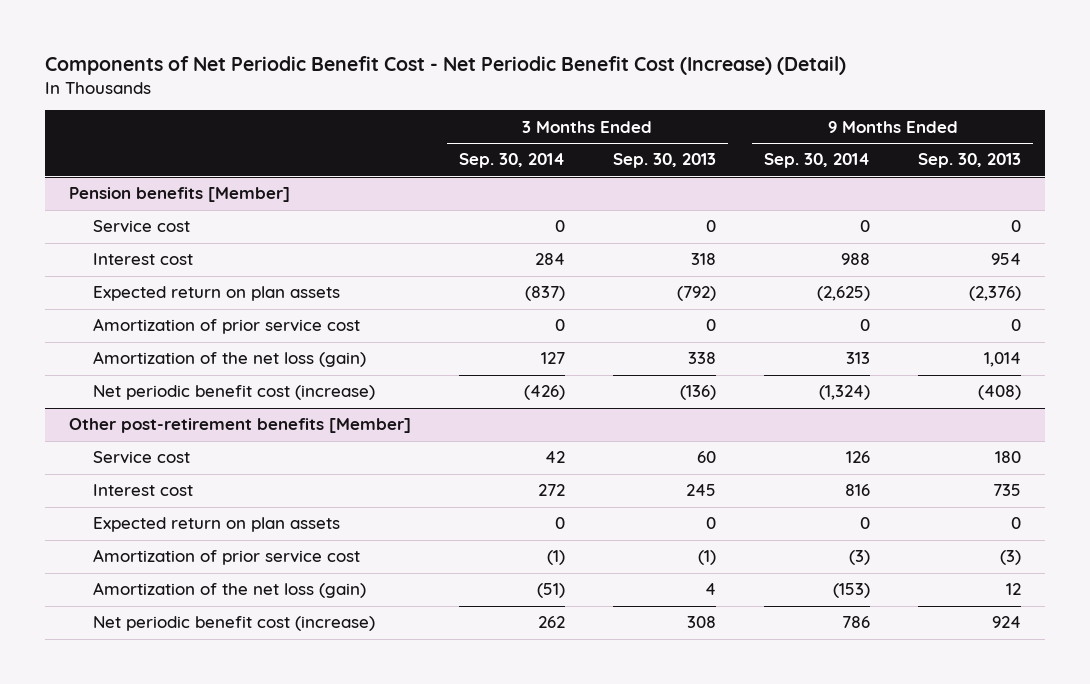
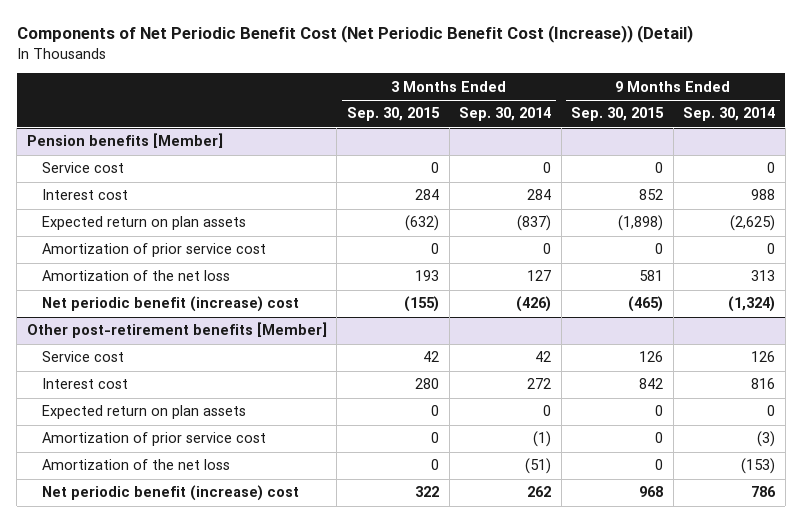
[44,55,846,75] Components of Net Periodic Benefit Cost - Net Periodic Benefit Cost (Increase) (Detail) -> [16,25,693,44] Components of Net Periodic Benefit Cost (Net Periodic Benefit Cost (Increase)) (Detail)
[612,153,716,169] Sep. 30, 2013 -> none
[918,153,1022,169] Sep. 30, 2013 -> none
none -> [347,107,441,122] Sep. 30, 2015
none -> [571,107,665,122] Sep. 30, 2015
[92,351,366,368] Amortization of the net loss (gain) -> [42,270,231,282] Amortization of the net loss
[92,385,375,401] Net periodic benefit cost (increase) -> [42,296,300,313] Net periodic benefit (increase) cost
[92,582,366,599] Amortization of the net loss (gain) -> [42,459,231,471] Amortization of the net loss
[92,616,375,632] Net periodic benefit cost (increase) -> [42,485,300,502] Net periodic benefit (increase) cost

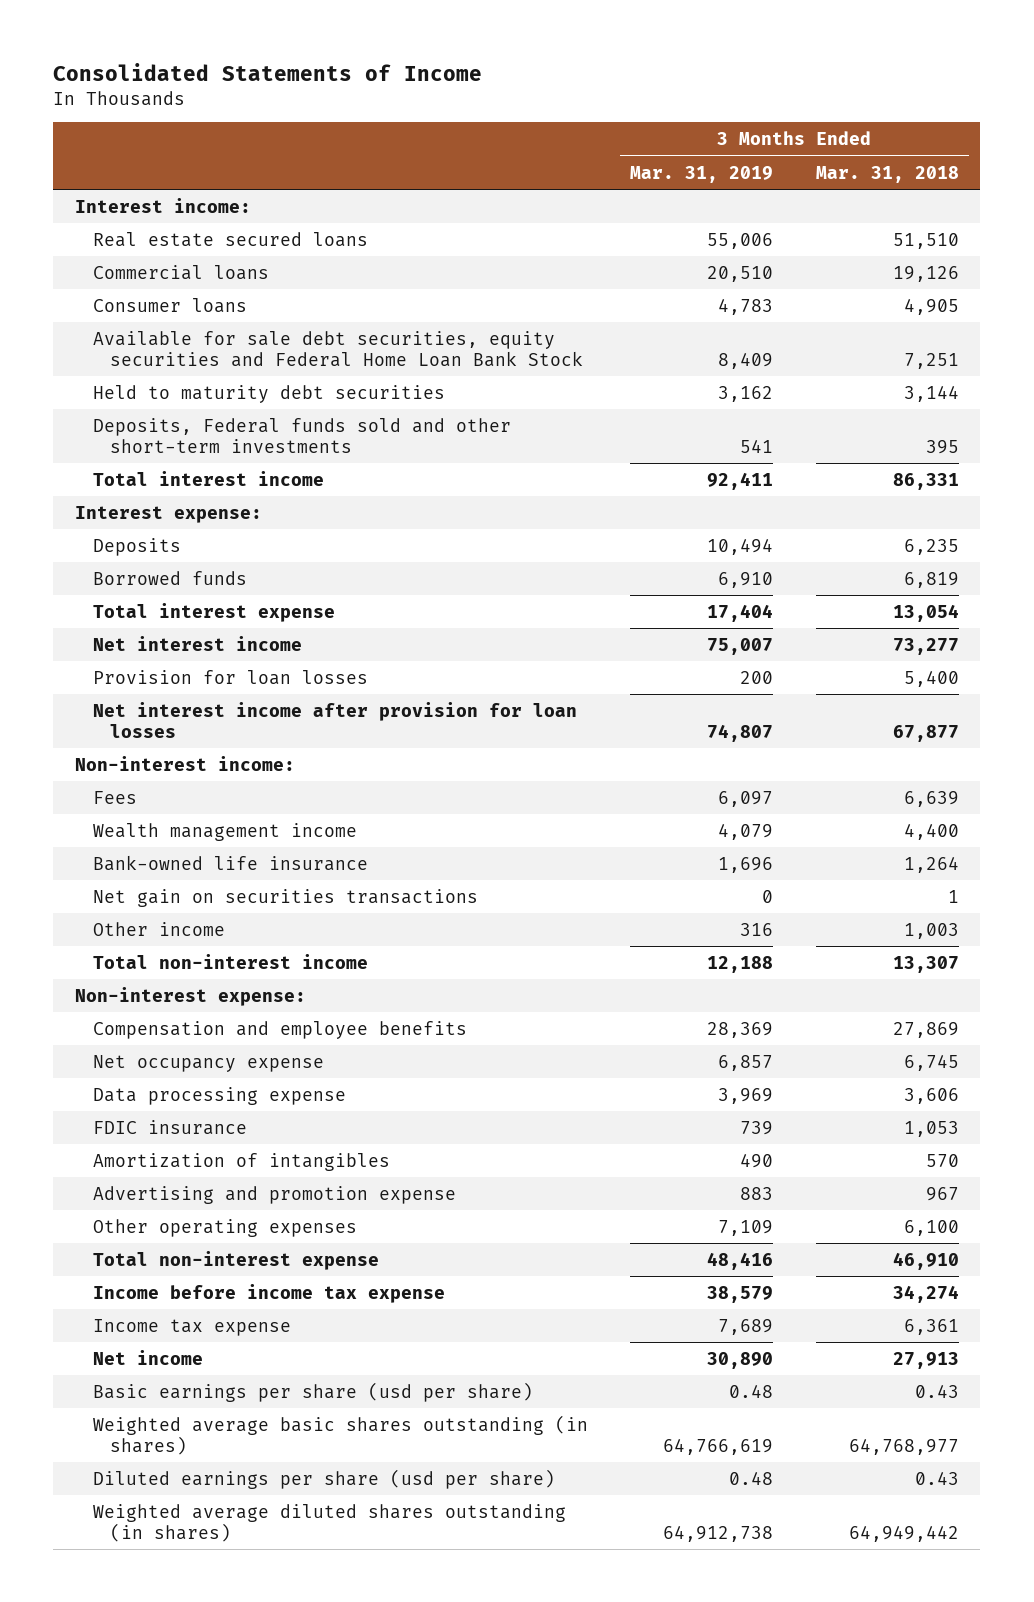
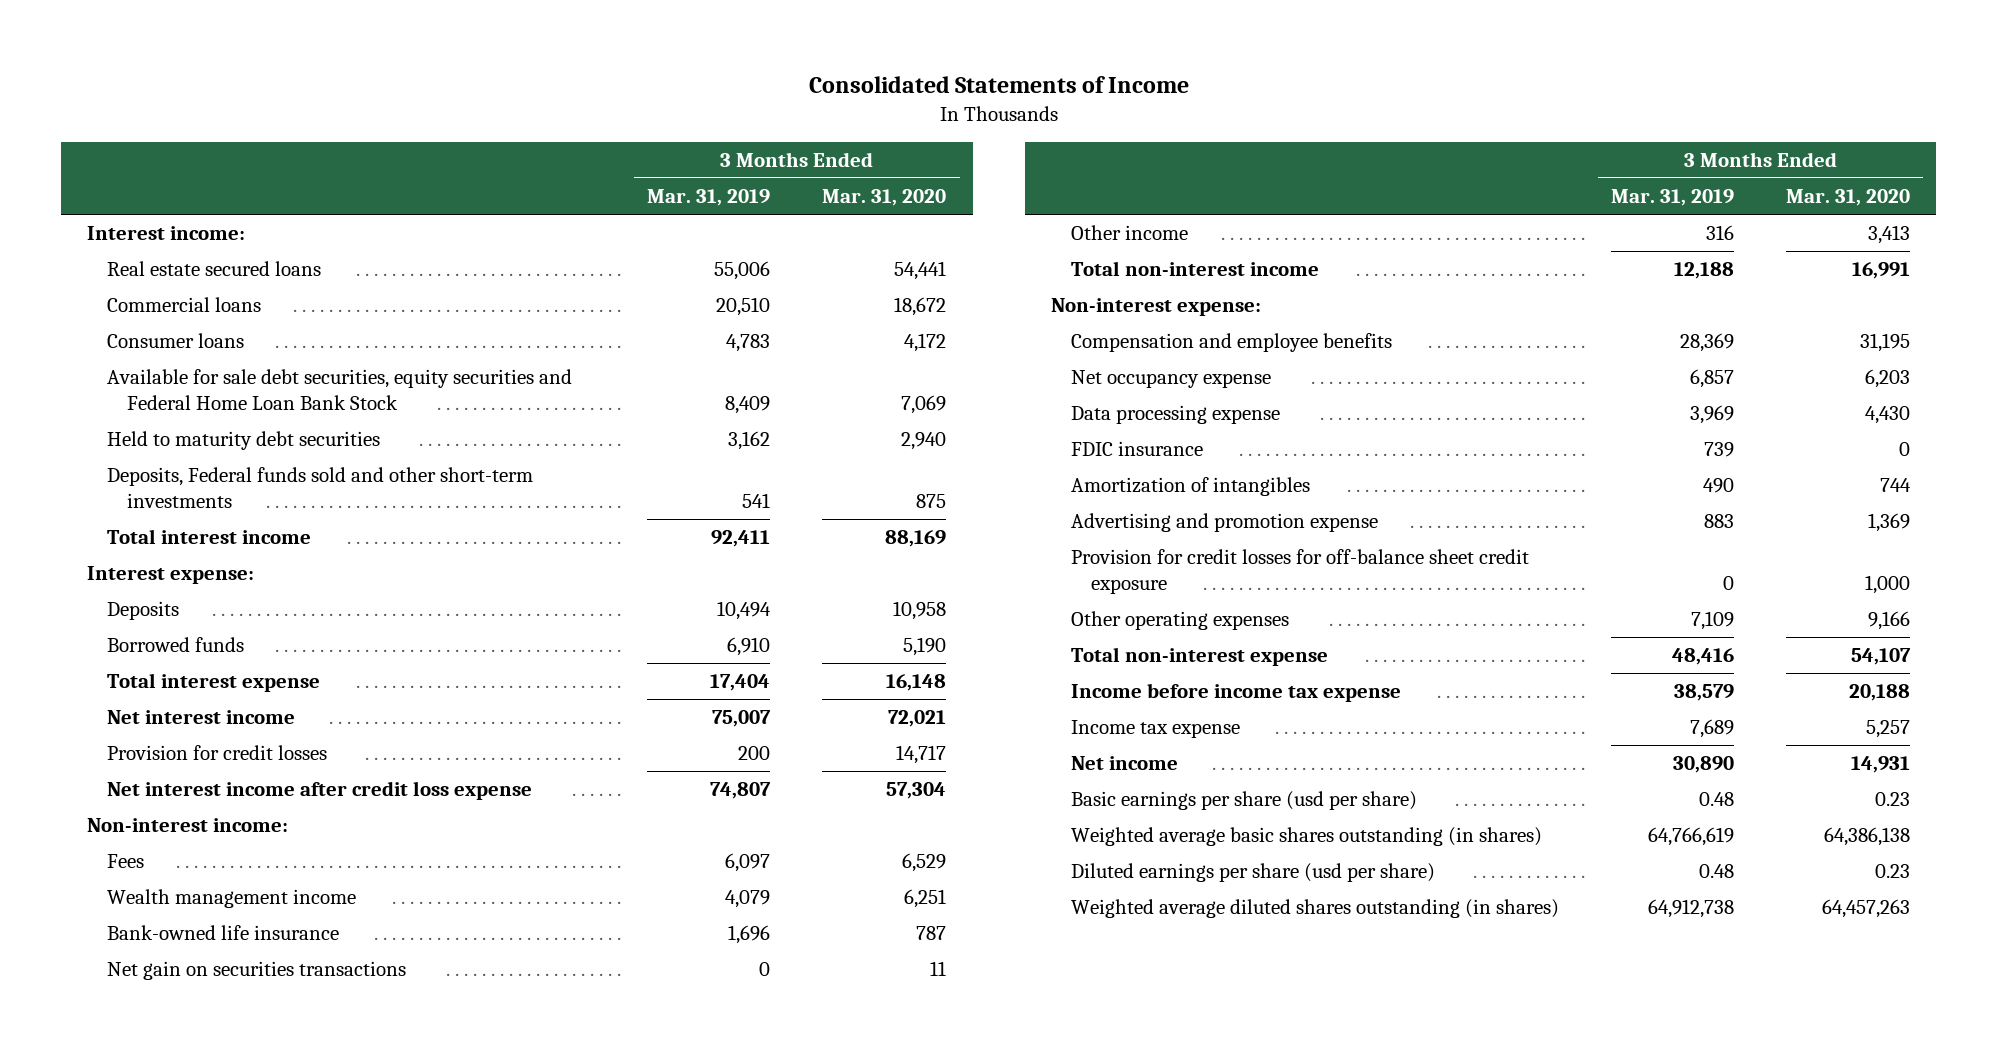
[815,165,959,183] Mar. 31, 2018 -> none
none -> [822,189,947,207] Mar. 31, 2020
[92,669,368,685] Provision for loan losses -> [106,745,327,761] Provision for credit losses
[92,701,577,738] Net interest income after provision for loan losses -> [106,781,532,801] Net interest income after credit loss expense
none -> [1070,549,1529,595] Provision for credit losses for off-balance sheet credit exposure

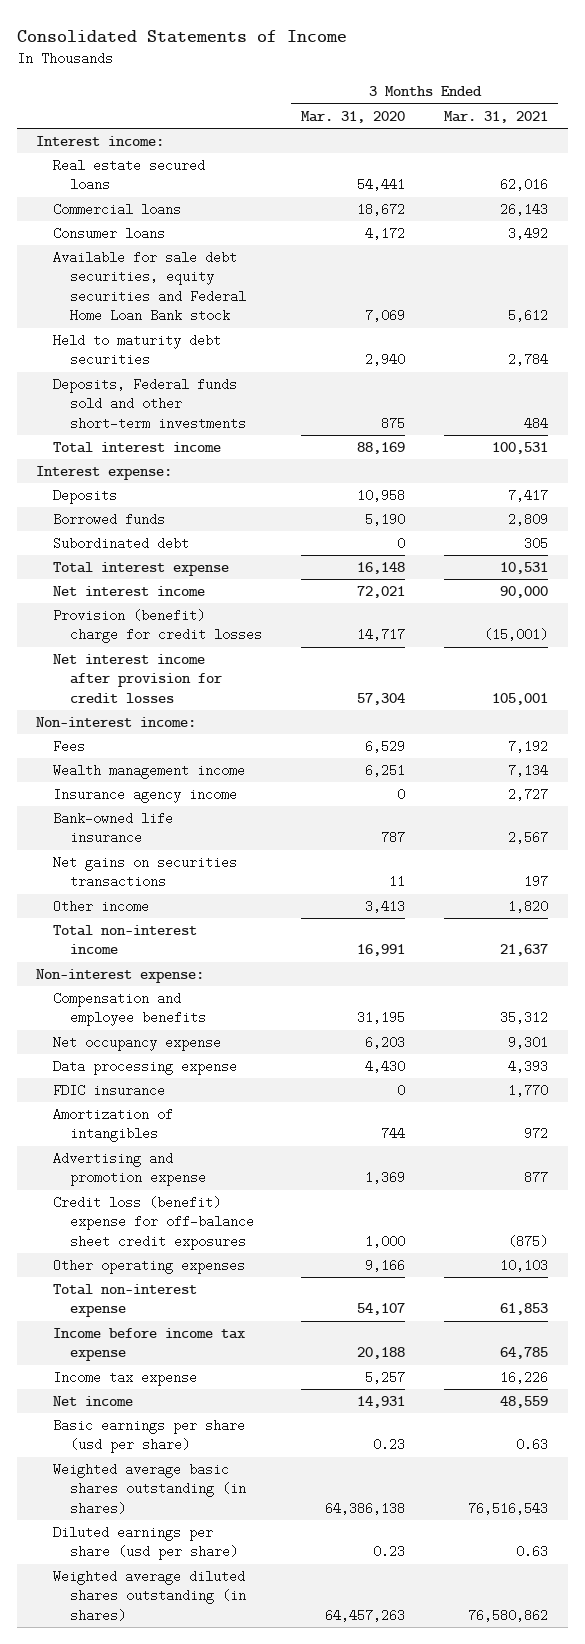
[647,189,771,207] Mar. 31, 2019 -> none
none -> [444,110,549,123] Mar. 31, 2021
[106,369,572,411] Available for sale debt securities, equity securities and Federal Home Loan Bank Stock -> [52,251,246,323] Available for sale debt securities, equity securities and Federal Home Loan Bank stock
none -> [52,537,189,551] Subordinated debt
[106,745,327,761] Provision for credit losses -> [52,609,262,644] Provision (benefit) charge for credit losses
[106,781,532,801] Net interest income after credit loss expense -> [52,654,222,703] Net interest income after provision for credit losses
none -> [52,788,237,804] Insurance agency income
[106,961,406,981] Net gain on securities transactions -> [52,856,237,889] Net gains on securities transactions
[1070,549,1529,595] Provision for credit losses for off-balance sheet credit exposure -> [52,1196,254,1250] Credit loss (benefit) expense for off-balance sheet credit exposures

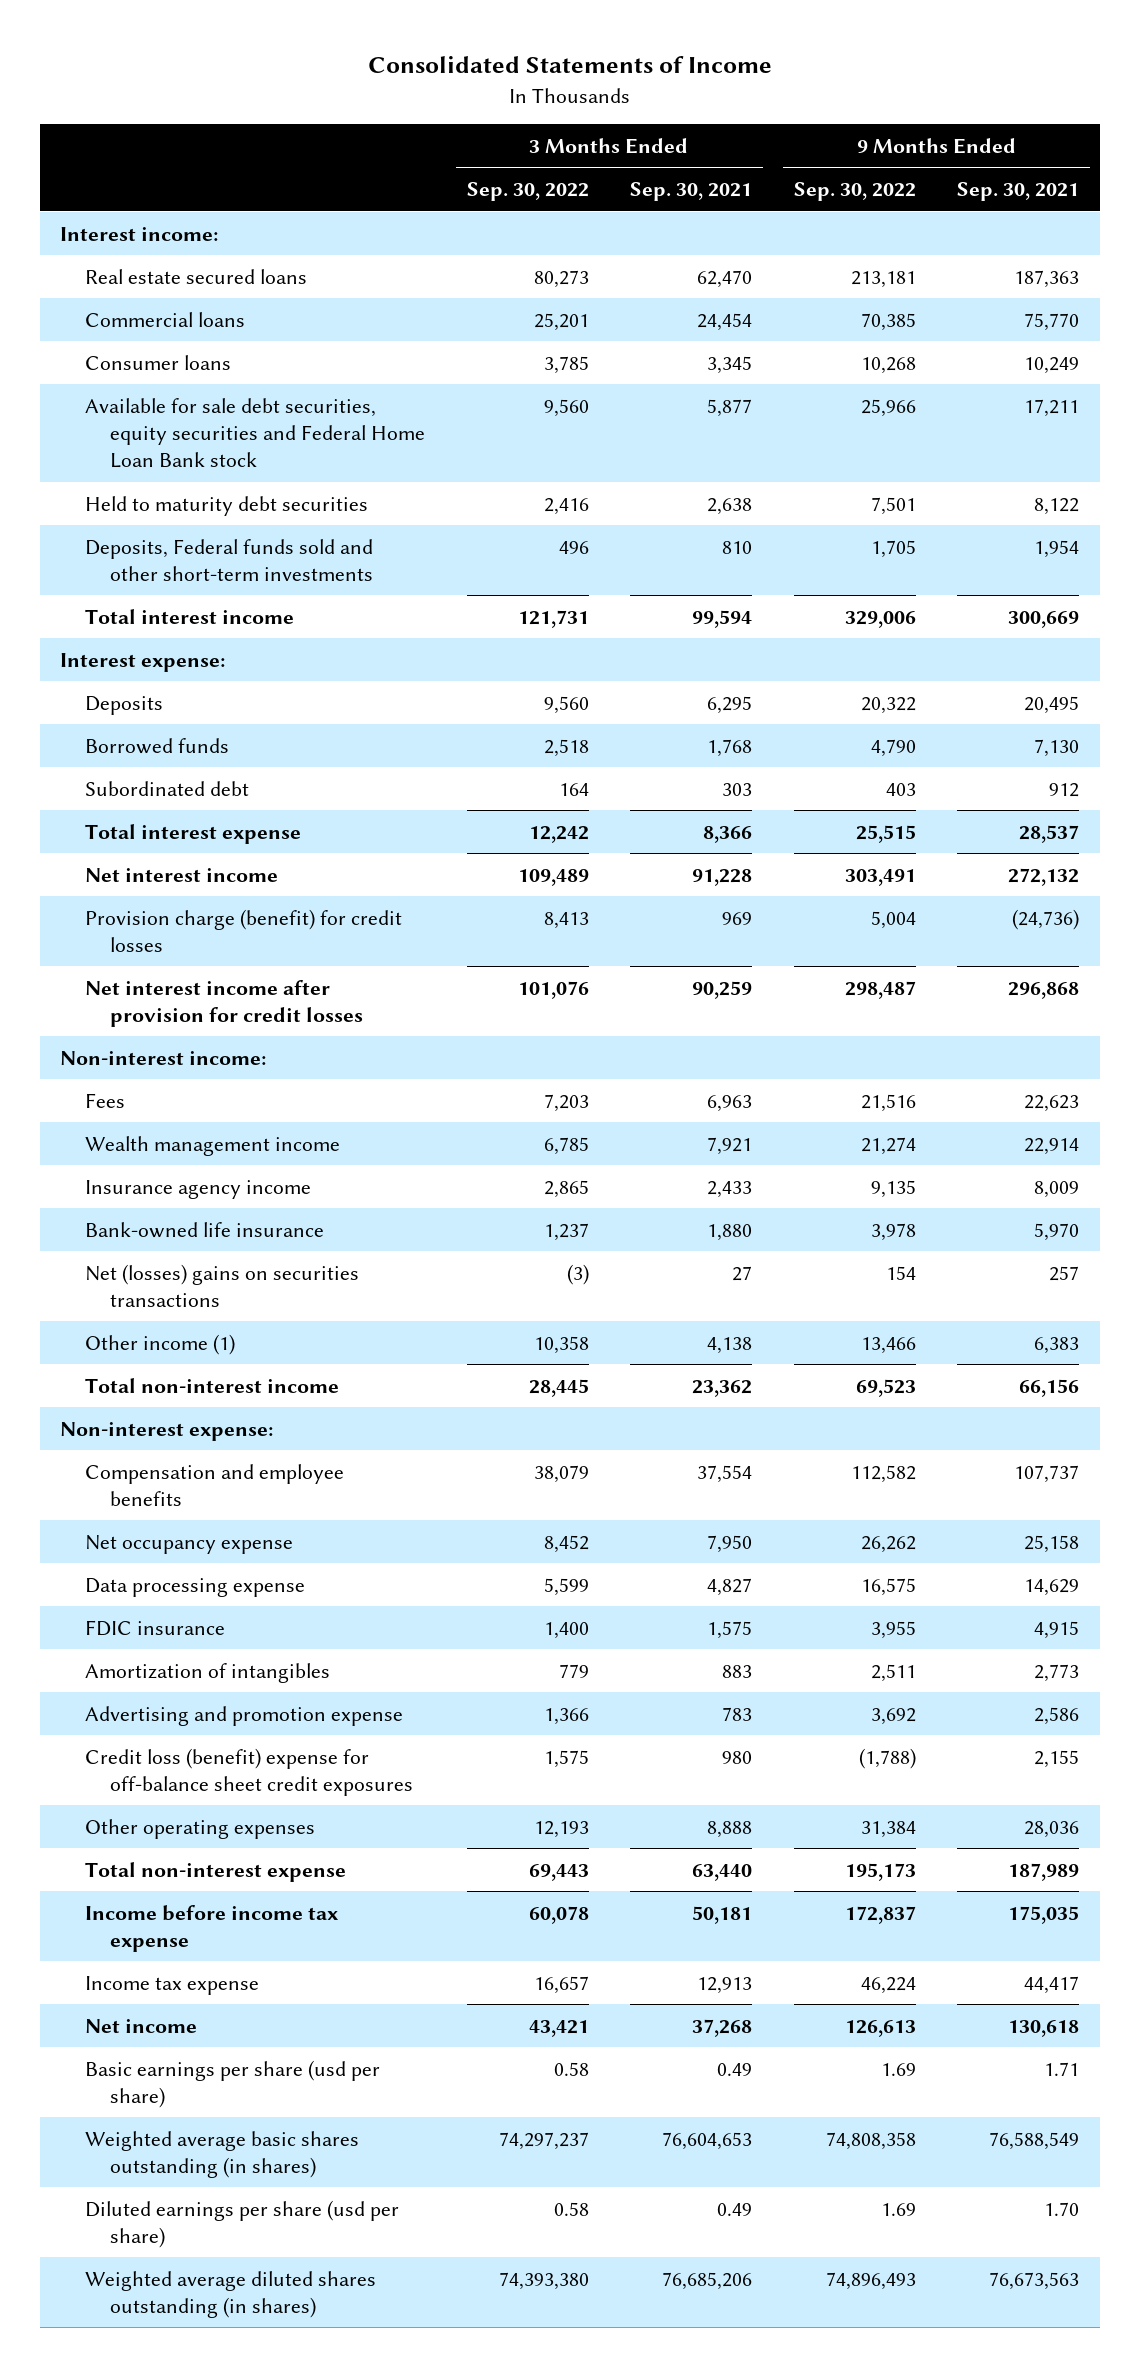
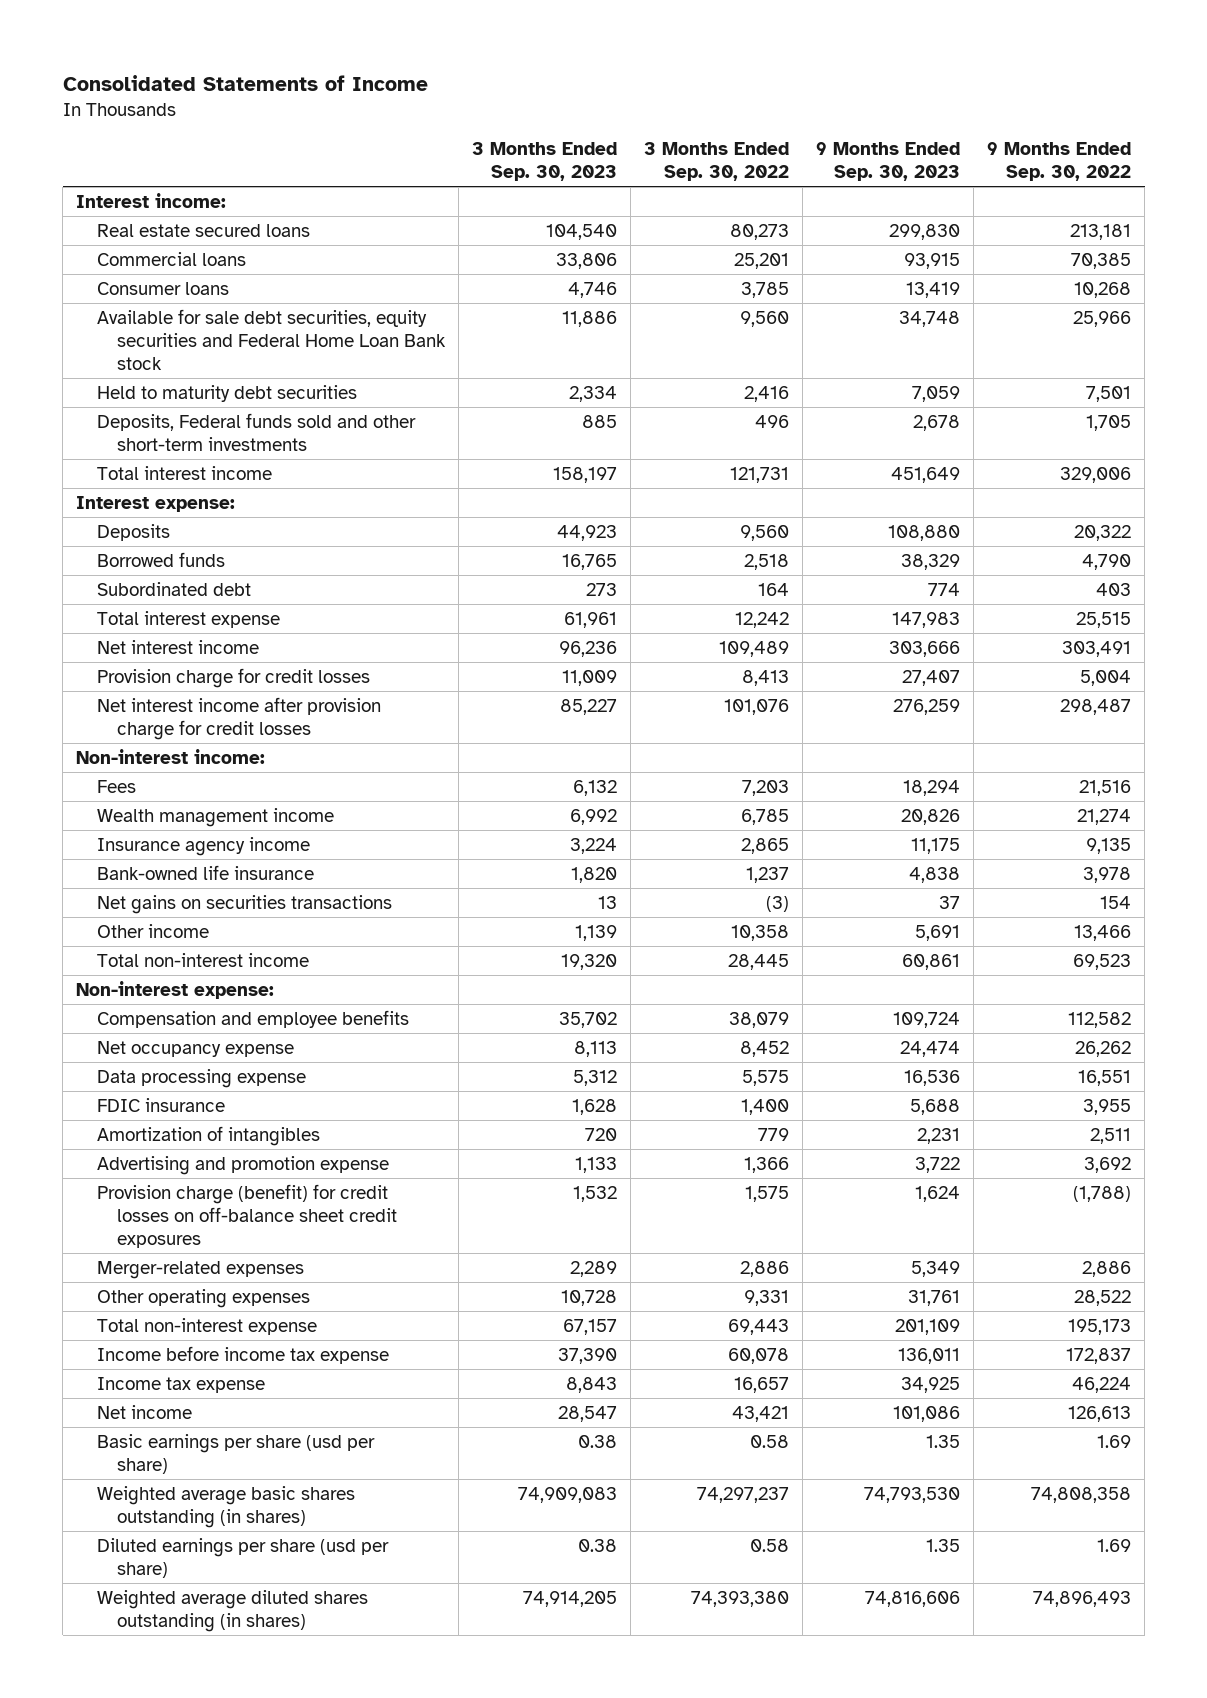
[630,182,753,202] Sep. 30, 2021 -> none
[957,182,1080,202] Sep. 30, 2021 -> none
none -> [472,141,618,181] 3 Months Ended Sep. 30, 2023
none -> [816,141,961,181] 9 Months Ended Sep. 30, 2023
[85,908,403,952] Provision charge (benefit) for credit losses -> [96,667,370,688] Provision charge for credit losses
[85,979,363,1027] Net interest income after provision for credit losses -> [96,696,381,740] Net interest income after provision charge for credit losses
[85,1263,360,1307] Net (losses) gains on securities transactions -> [96,894,392,914] Net gains on securities transactions
[85,1333,236,1355] Other income (1) -> [96,923,209,938] Other income
[543,1577,589,1596] 5,599 -> [742,1069,790,1086] 5,575
[860,1577,916,1596] 16,575 -> [1078,1069,1132,1086] 16,551
[85,1747,413,1796] Credit loss (benefit) expense for off-balance sheet credit exposures -> [96,1183,398,1248] Provision charge (benefit) for credit losses on off-balance sheet credit exposures
none -> [96,1260,304,1279] Merger-related expenses
[533,1820,589,1838] 12,193 -> [744,1289,790,1306] 9,331
[860,1820,916,1838] 31,384 -> [1074,1289,1132,1306] 28,522

